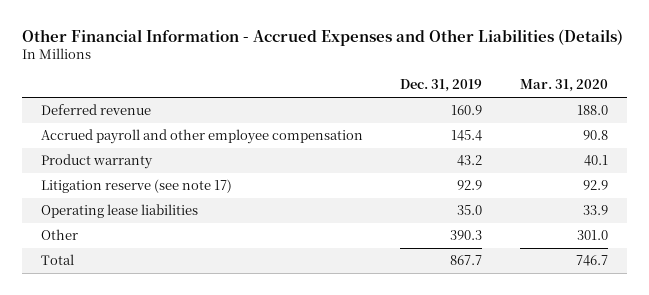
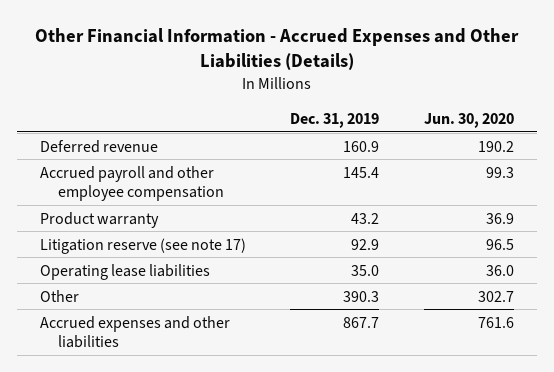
[520,79,609,93] Mar. 31, 2020 -> none
none -> [424,113,515,129] Jun. 30, 2020
[40,254,74,266] Total -> [39,315,230,349] Accrued expenses and other liabilities

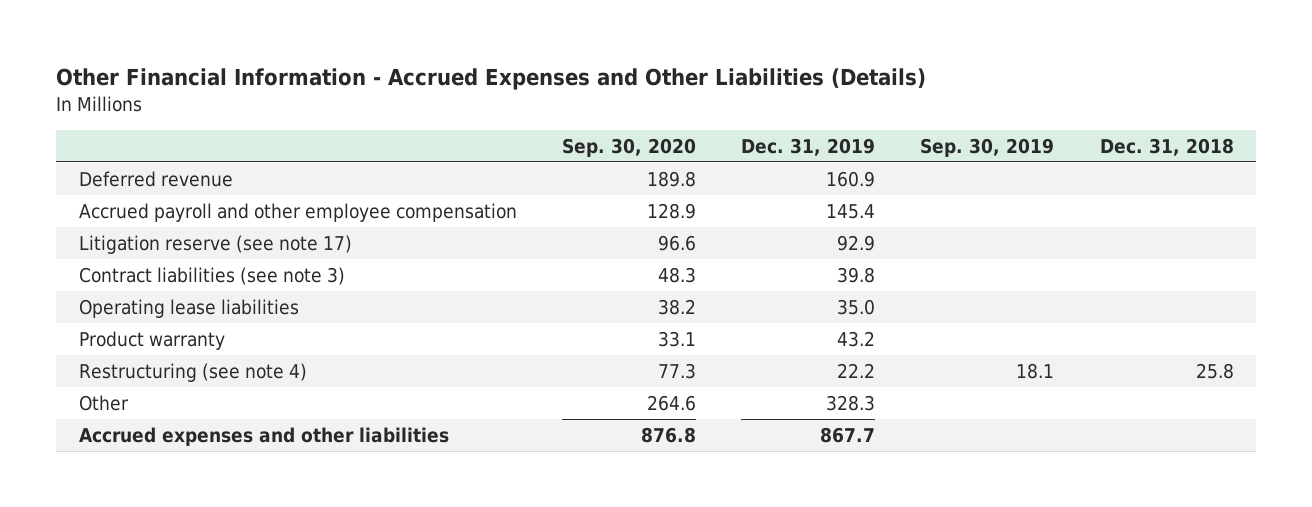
[424,113,515,129] Jun. 30, 2020 -> none
none -> [561,138,696,158] Sep. 30, 2020
none -> [920,138,1055,158] Sep. 30, 2019
none -> [1099,138,1234,157] Dec. 31, 2018
none -> [78,266,345,285] Contract liabilities (see note 3)
[39,211,159,228] Product warranty -> [78,330,225,350] Product warranty
none -> [78,362,307,382] Restructuring (see note 4)
[343,290,380,302] 390.3 -> [826,394,876,411] 328.3

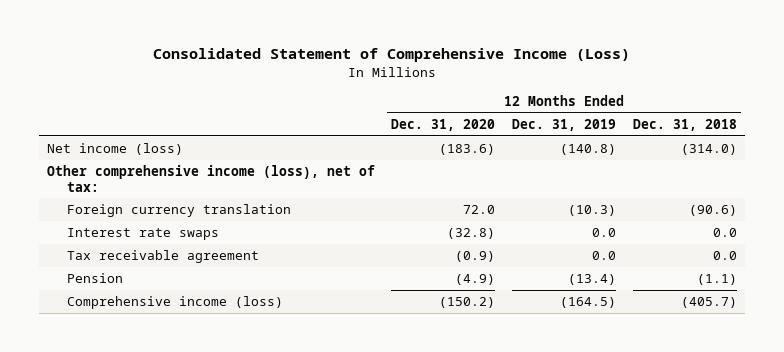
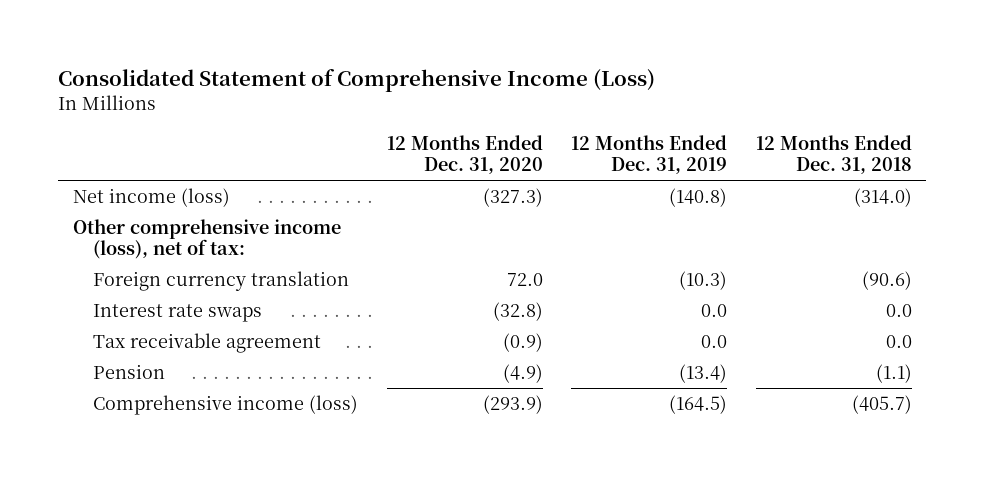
[439,144,496,156] (183.6) -> [482,187,543,207] (327.3)
[439,297,496,309] (150.2) -> [482,394,543,414] (293.9)

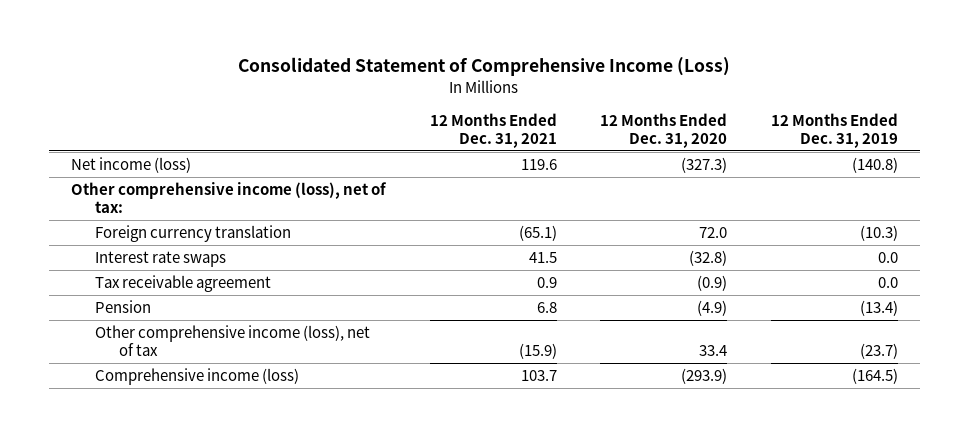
[755,134,912,175] 12 Months Ended Dec. 31, 2018 -> none
none -> [429,112,557,148] 12 Months Ended Dec. 31, 2021
none -> [94,324,370,357] Other comprehensive income (loss), net of tax

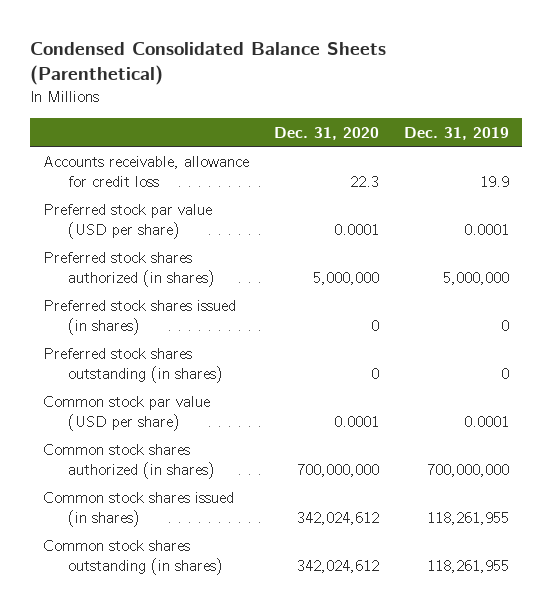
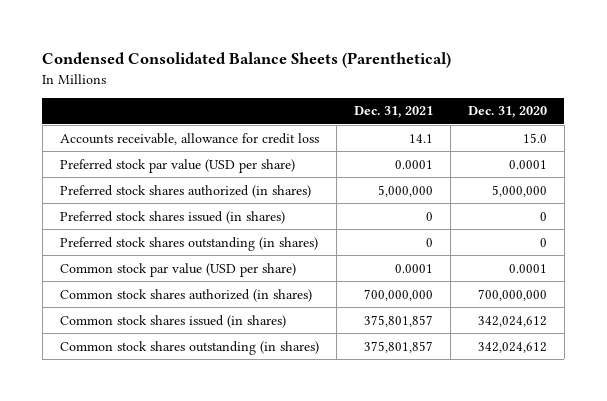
[404,126,510,140] Dec. 31, 2019 -> none
none -> [353,106,433,119] Dec. 31, 2021
[350,175,380,187] 22.3 -> [522,132,547,143] 15.0

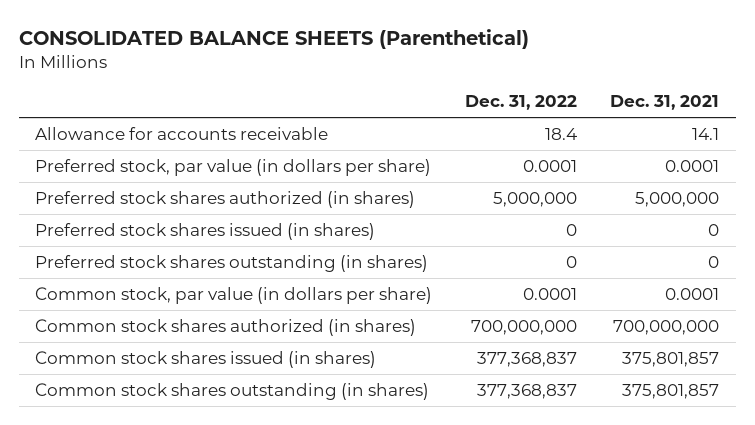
[42,52,452,69] Condensed Consolidated Balance Sheets (Parenthetical) -> [18,29,529,50] CONSOLIDATED BALANCE SHEETS (Parenthetical)
[467,106,547,119] Dec. 31, 2020 -> none
none -> [465,95,578,111] Dec. 31, 2022
[59,132,319,145] Accounts receivable, allowance for credit loss -> [35,126,329,140] Allowance for accounts receivable
[59,158,295,173] Preferred stock par value (USD per share) -> [35,158,432,176] Preferred stock, par value (in dollars per share)
[59,262,296,277] Common stock par value (USD per share) -> [35,286,433,304] Common stock, par value (in dollars per share)

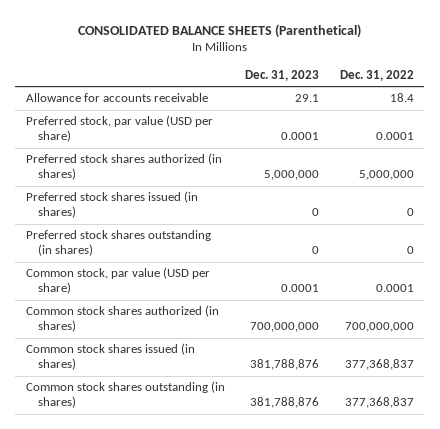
[610,95,720,111] Dec. 31, 2021 -> none
none -> [245,69,320,81] Dec. 31, 2023
[35,158,432,176] Preferred stock, par value (in dollars per share) -> [25,115,213,143] Preferred stock, par value (USD per share)
[35,286,433,304] Common stock, par value (in dollars per share) -> [25,267,210,295] Common stock, par value (USD per share)

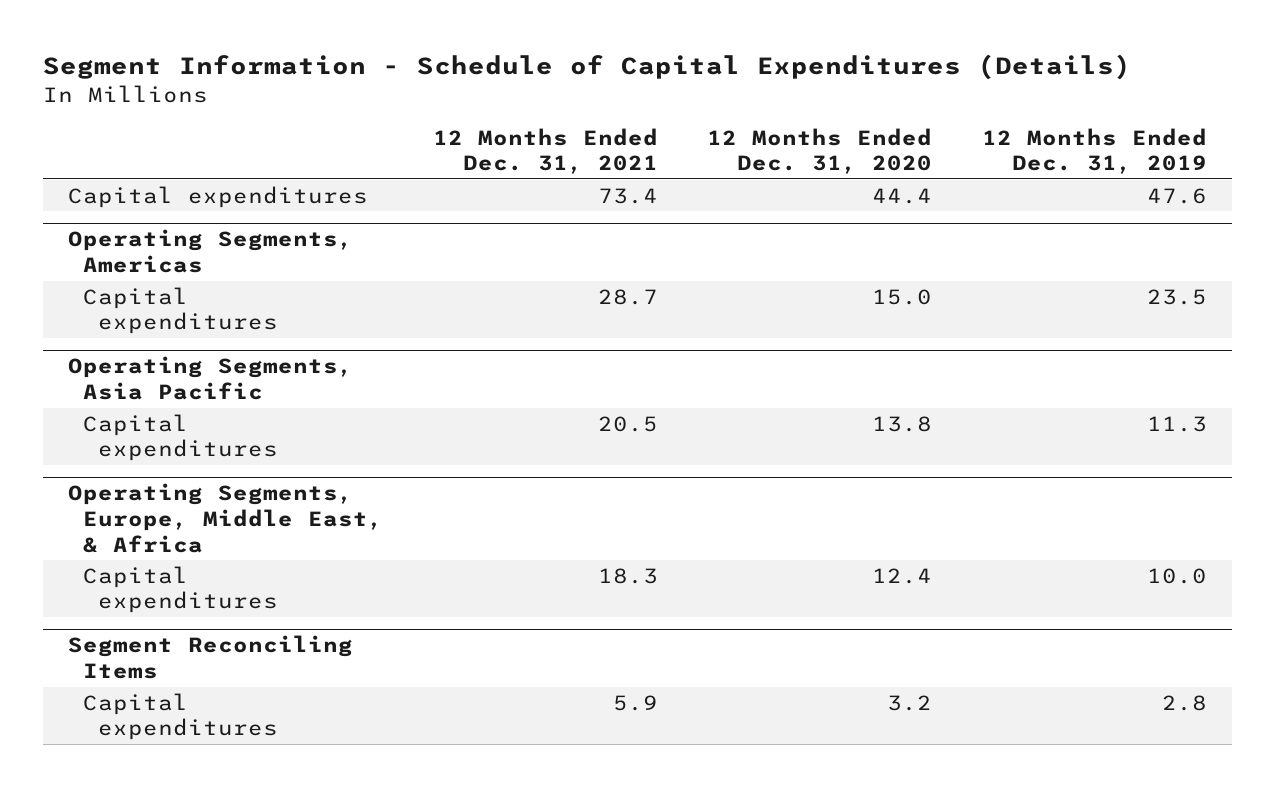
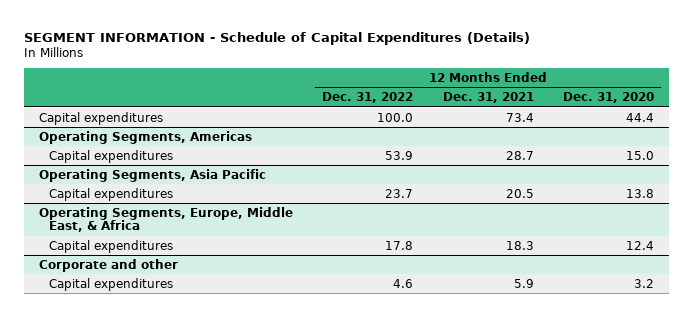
[42,54,1131,81] Segment Information - Schedule of Capital Expenditures (Details) -> [24,31,531,45] SEGMENT INFORMATION - Schedule of Capital Expenditures (Details)
[981,127,1207,175] 12 Months Ended Dec. 31, 2019 -> none
none -> [322,92,414,104] Dec. 31, 2022
[67,635,353,680] Segment Reconciling Items -> [38,258,178,272] Corporate and other

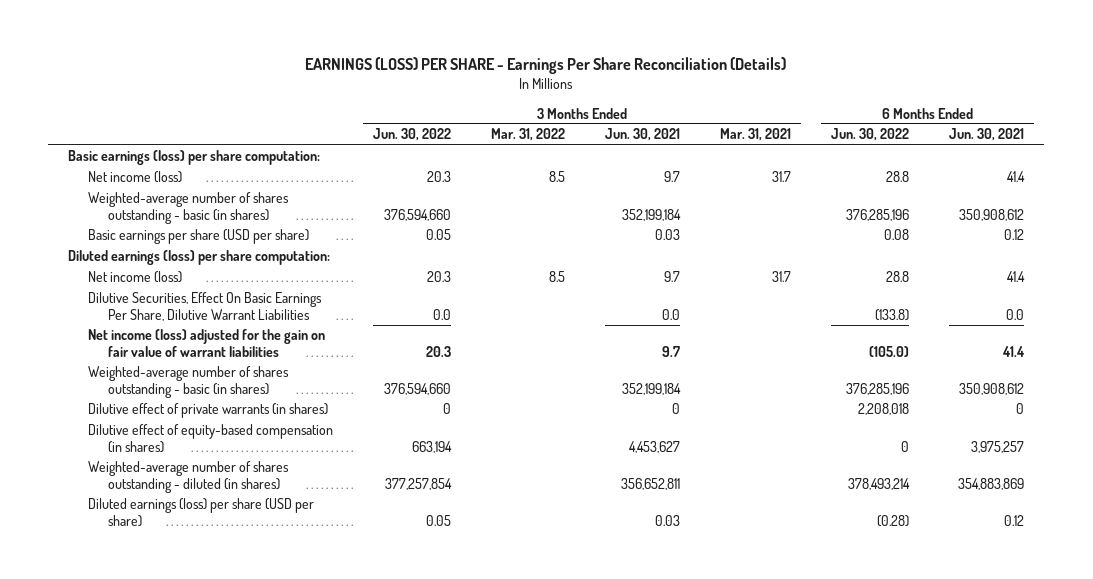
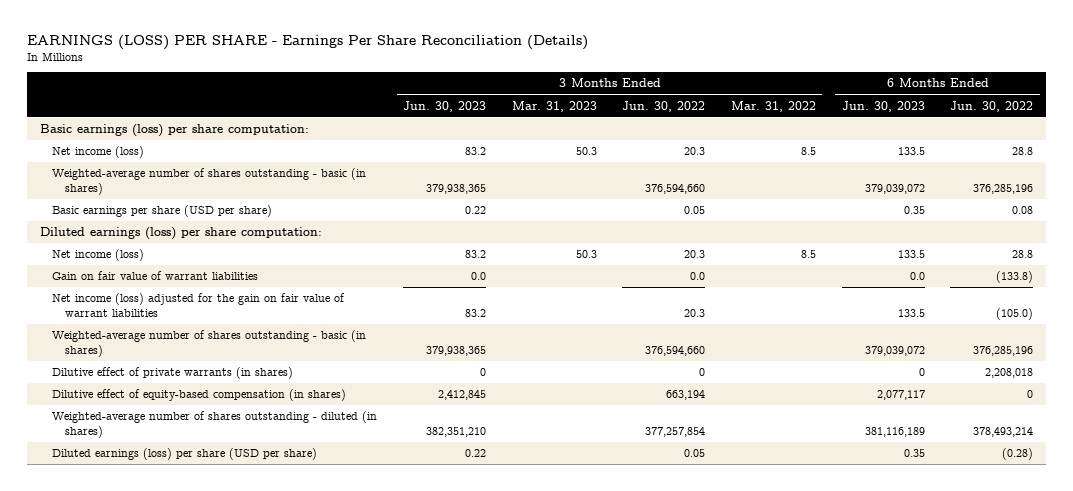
[605,128,681,142] Jun. 30, 2021 -> none
[720,128,792,142] Mar. 31, 2021 -> none
[949,128,1025,142] Jun. 30, 2021 -> none
none -> [403,100,487,112] Jun. 30, 2023
none -> [511,100,597,112] Mar. 31, 2023
none -> [841,100,925,112] Jun. 30, 2023
[88,292,323,321] Dilutive Securities, Effect On Basic Earnings Per Share, Dilutive Warrant Liabilities -> [52,271,259,281] Gain on fair value of warrant liabilities

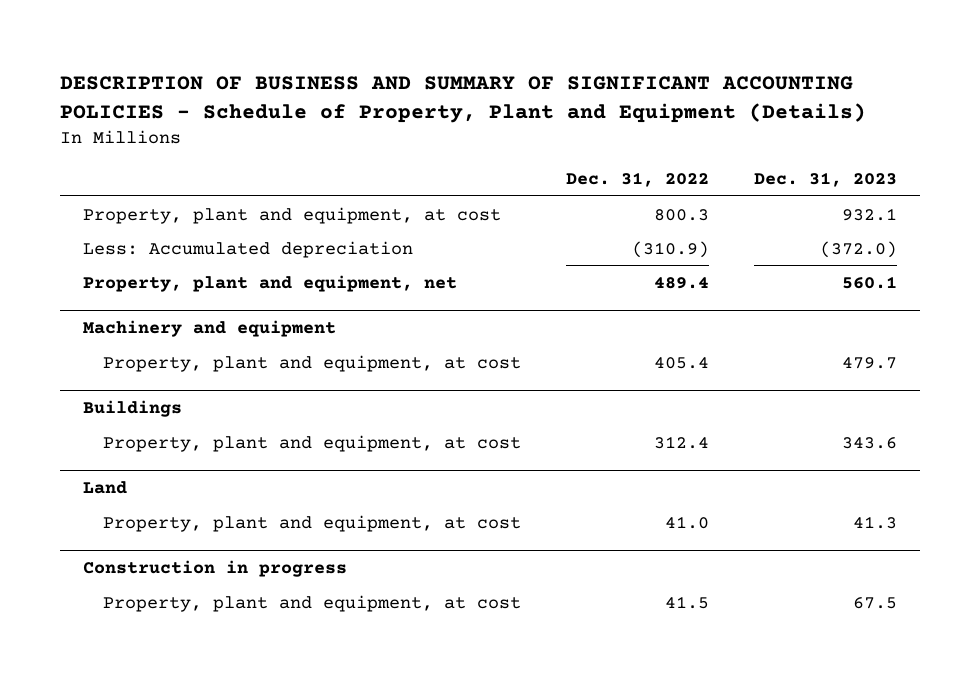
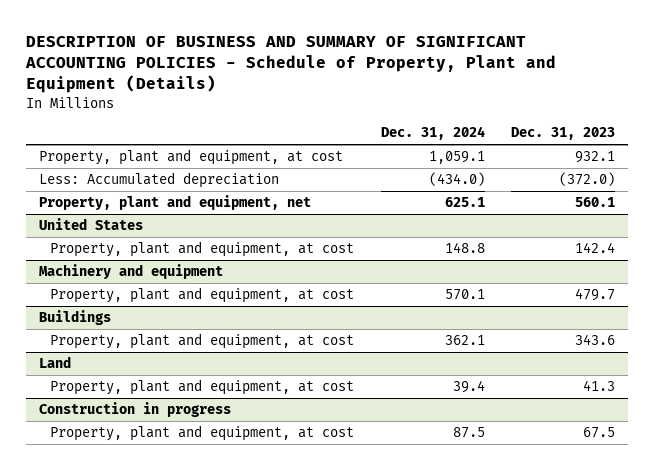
[565,171,709,187] Dec. 31, 2022 -> none
none -> [380,126,485,141] Dec. 31, 2024
none -> [39,218,144,231] United States
none -> [50,241,355,258] Property, plant and equipment, at cost

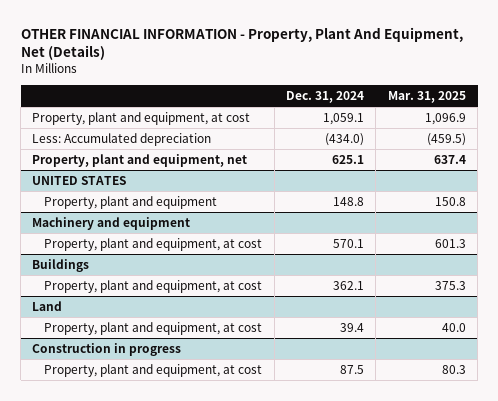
[25,36,557,94] DESCRIPTION OF BUSINESS AND SUMMARY OF SIGNIFICANT ACCOUNTING POLICIES - Schedule of Property, Plant and Equipment (Details) -> [20,27,463,61] OTHER FINANCIAL INFORMATION - Property, Plant And Equipment, Net (Details)
[511,127,616,141] Dec. 31, 2023 -> none
none -> [387,91,466,104] Mar. 31, 2025
[39,218,144,231] United States -> [32,175,127,185] UNITED STATES
[50,241,355,258] Property, plant and equipment, at cost -> [44,195,218,209] Property, plant and equipment

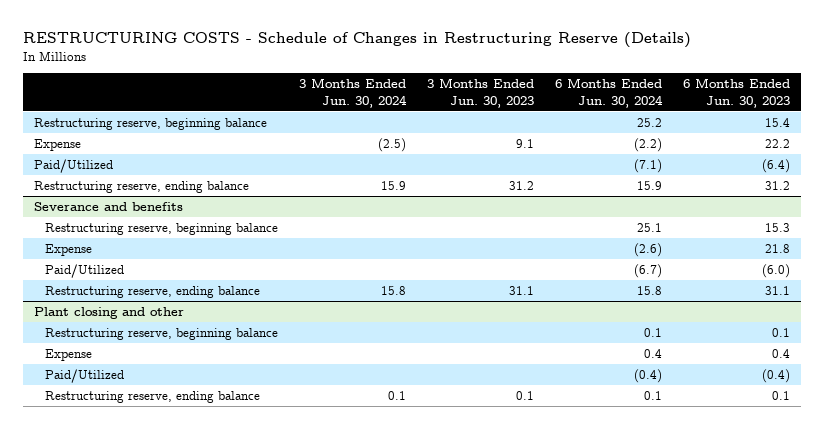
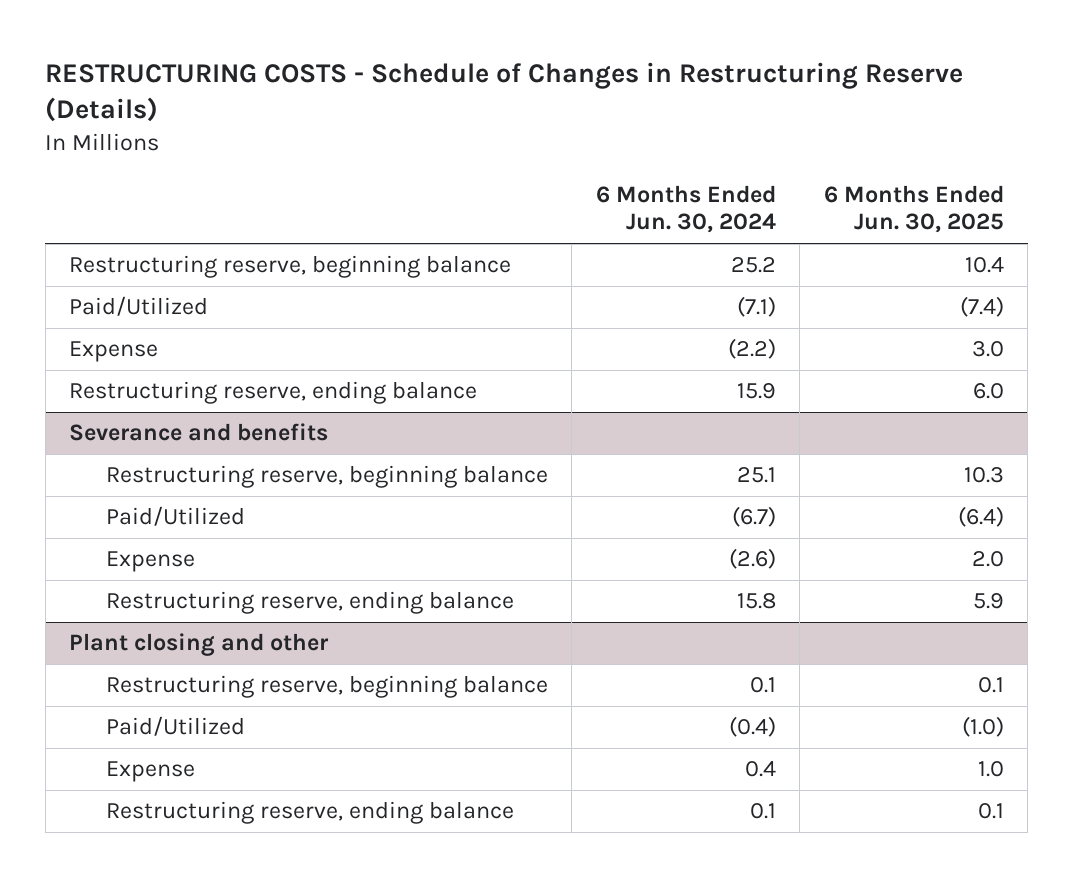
[298,78,407,108] 3 Months Ended Jun. 30, 2024 -> none
[426,78,534,108] 3 Months Ended Jun. 30, 2023 -> none
[683,78,791,108] 6 Months Ended Jun. 30, 2023 -> none
none -> [823,184,1004,234] 6 Months Ended Jun. 30, 2025
[33,139,81,152] Expense -> [69,341,159,363] Expense
[44,244,92,257] Expense -> [105,551,195,573] Expense
[44,349,92,362] Expense -> [105,761,195,783] Expense

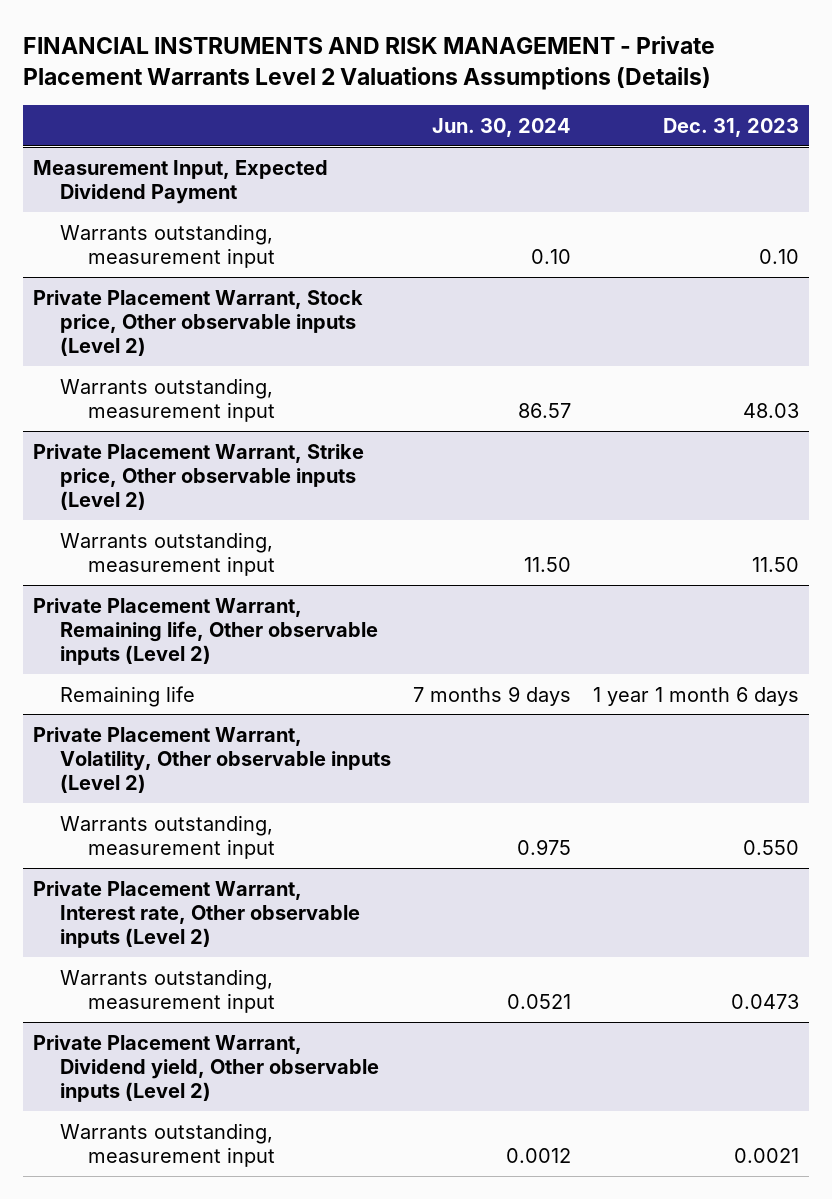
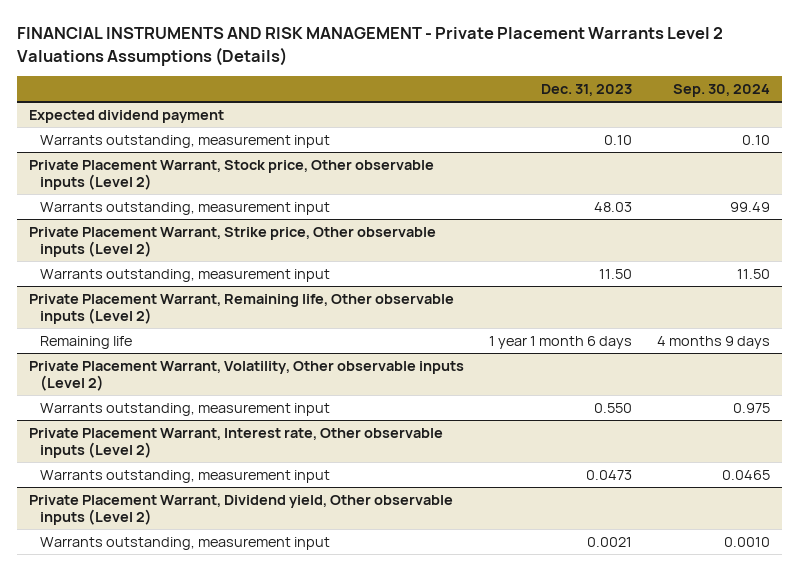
[432,118,572,138] Jun. 30, 2024 -> none
none -> [672,84,770,98] Sep. 30, 2024
[33,159,329,204] Measurement Input, Expected Dividend Payment -> [29,109,225,123] Expected dividend payment

